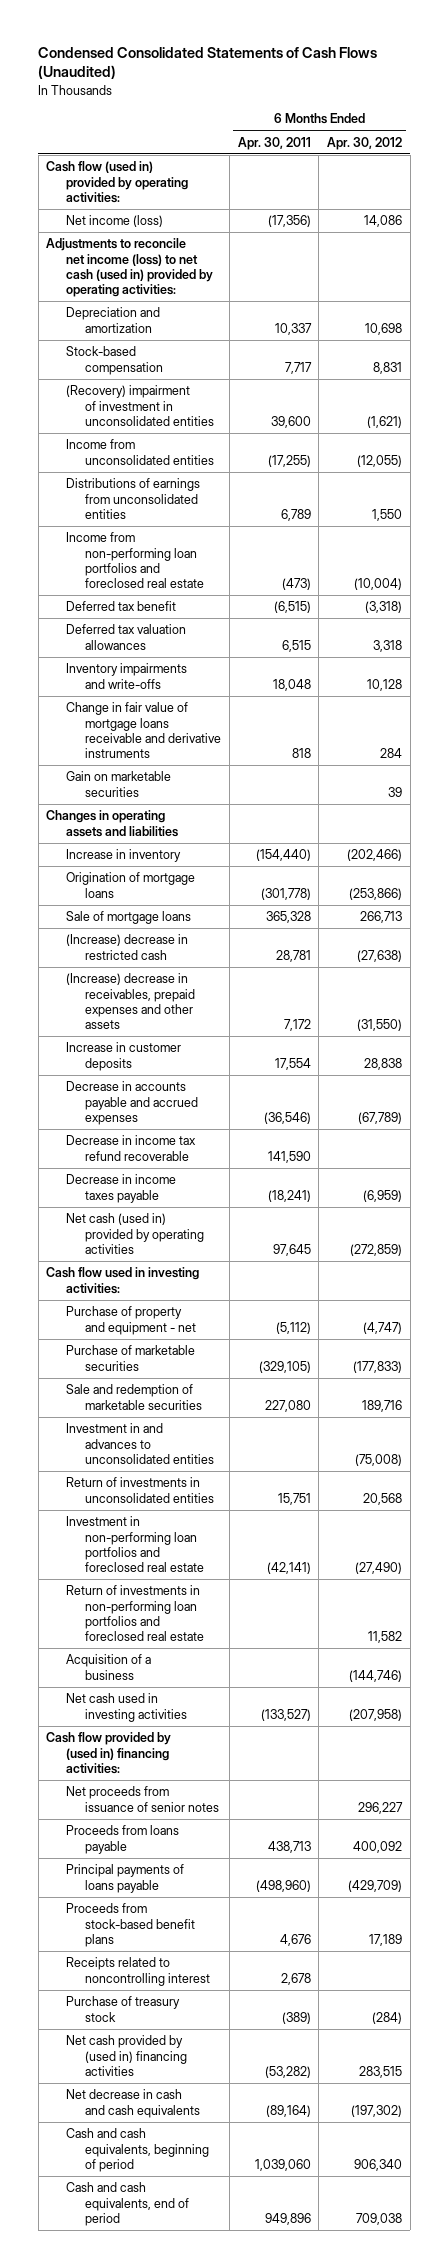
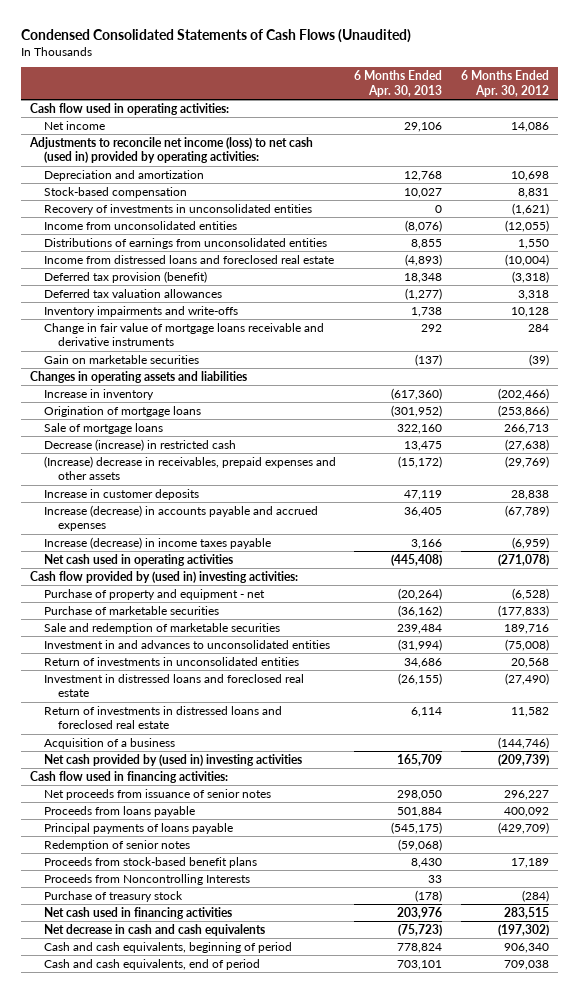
[237,136,311,150] Apr. 30, 2011 -> none
none -> [354,70,443,97] 6 Months Ended Apr. 30, 2013
[46,161,188,203] Cash flow (used in) provided by operating activities: -> [30,102,230,115] Cash flow used in operating activities:
[65,215,163,228] Net income (loss) -> [43,120,105,130] Net income
[65,385,215,426] (Recovery) impairment of investment in unconsolidated entities -> [43,203,312,215] Recovery of investments in unconsolidated entities
[65,532,205,589] Income from non-performing loan portfolios and foreclosed real estate -> [43,254,334,264] Income from distressed loans and foreclosed real estate
[65,601,176,612] Deferred tax benefit -> [43,270,207,283] Deferred tax provision (benefit)
[387,786,402,797] 39 -> [528,353,549,366] (39)
[65,934,188,960] (Increase) decrease in restricted cash -> [43,438,236,451] Decrease (increase) in restricted cash
[356,1019,402,1032] (31,550) -> [504,455,549,468] (29,769)
[65,1135,196,1161] Decrease in income tax refund recoverable -> none
[65,1081,199,1125] Decrease in accounts payable and accrued expenses -> [43,504,318,532] Increase (decrease) in accounts payable and accrued expenses
[65,1174,176,1203] Decrease in income taxes payable -> [43,536,271,549] Increase (decrease) in income taxes payable
[65,1213,205,1254] Net cash (used in) provided by operating activities -> [43,553,233,566] Net cash used in operating activities
[349,1243,402,1256] (272,859) -> [497,553,549,566] (271,078)
[46,1267,200,1294] Cash flow used in investing activities: -> [30,570,299,583] Cash flow provided by (used in) investing activities:
[362,1321,402,1334] (4,747) -> [511,587,549,600] (6,528)
[65,1516,205,1573] Investment in non-performing loan portfolios and foreclosed real estate -> [43,673,304,698] Investment in distressed loans and foreclosed real estate
[65,1585,205,1642] Return of investments in non-performing loan portfolios and foreclosed real estate -> [43,705,282,730] Return of investments in distressed loans and foreclosed real estate
[65,1693,188,1722] Net cash used in investing activities -> [43,753,302,766] Net cash provided by (used in) investing activities
[348,1708,402,1721] (207,958) -> [497,753,549,766] (209,739)
[46,1732,172,1774] Cash flow provided by (used in) financing activities: -> [30,770,229,783] Cash flow used in financing activities:
none -> [43,839,190,851] Redemption of senior notes
[65,1957,211,1986] Receipts related to noncontrolling interest -> [43,873,250,885] Proceeds from Noncontrolling Interests
[65,2035,188,2076] Net cash provided by (used in) financing activities -> [43,906,232,919] Net cash used in financing activities

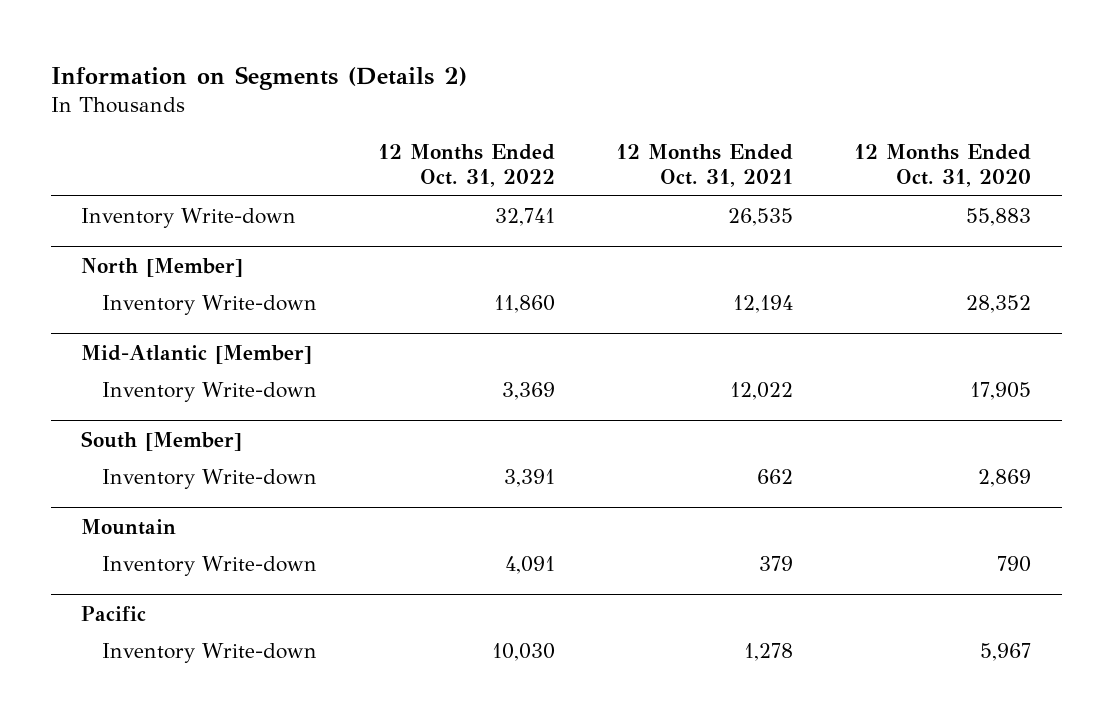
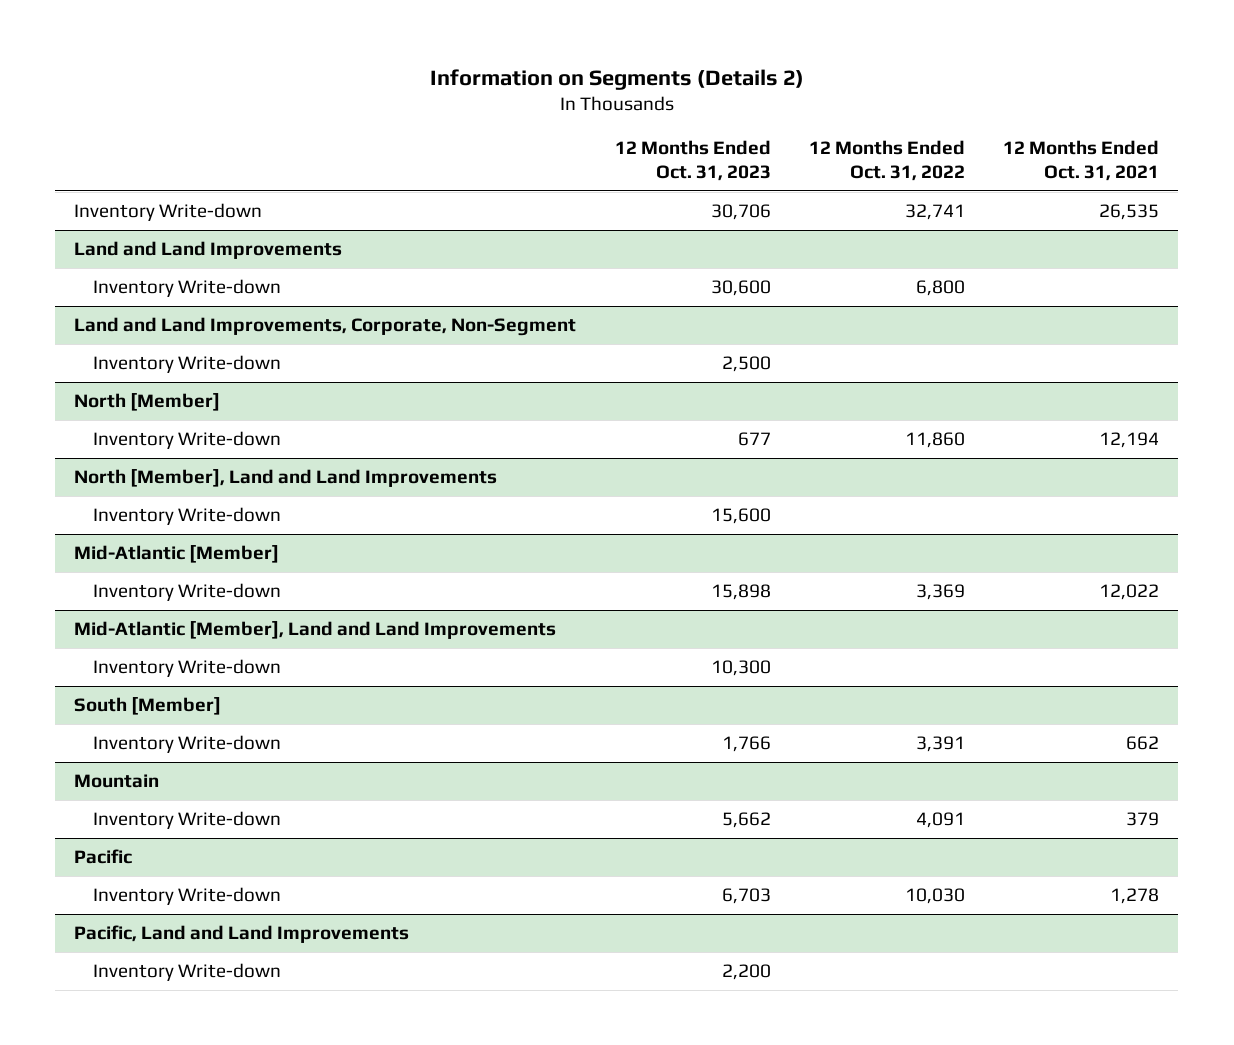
[854,143,1032,188] 12 Months Ended Oct. 31, 2020 -> none
none -> [614,140,771,181] 12 Months Ended Oct. 31, 2023
none -> [74,241,343,260] Land and Land Improvements
none -> [92,279,281,298] Inventory Write-down
none -> [74,317,577,337] Land and Land Improvements, Corporate, Non-Segment
none -> [92,355,281,374] Inventory Write-down
none -> [74,469,498,488] North [Member], Land and Land Improvements
none -> [92,507,281,526] Inventory Write-down
none -> [74,621,557,640] Mid-Atlantic [Member], Land and Land Improvements
none -> [92,659,281,678] Inventory Write-down
none -> [74,925,410,944] Pacific, Land and Land Improvements
none -> [92,963,281,982] Inventory Write-down

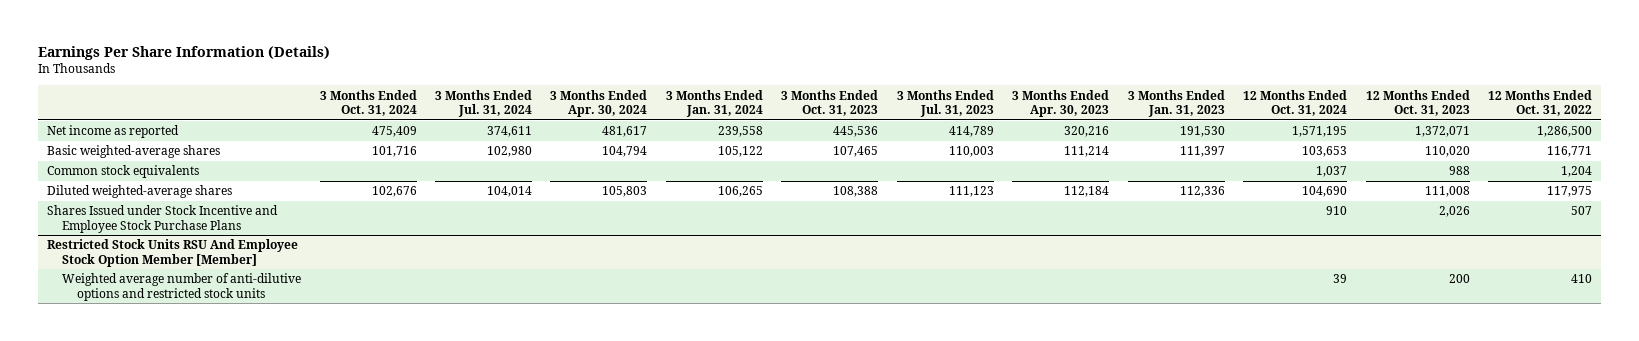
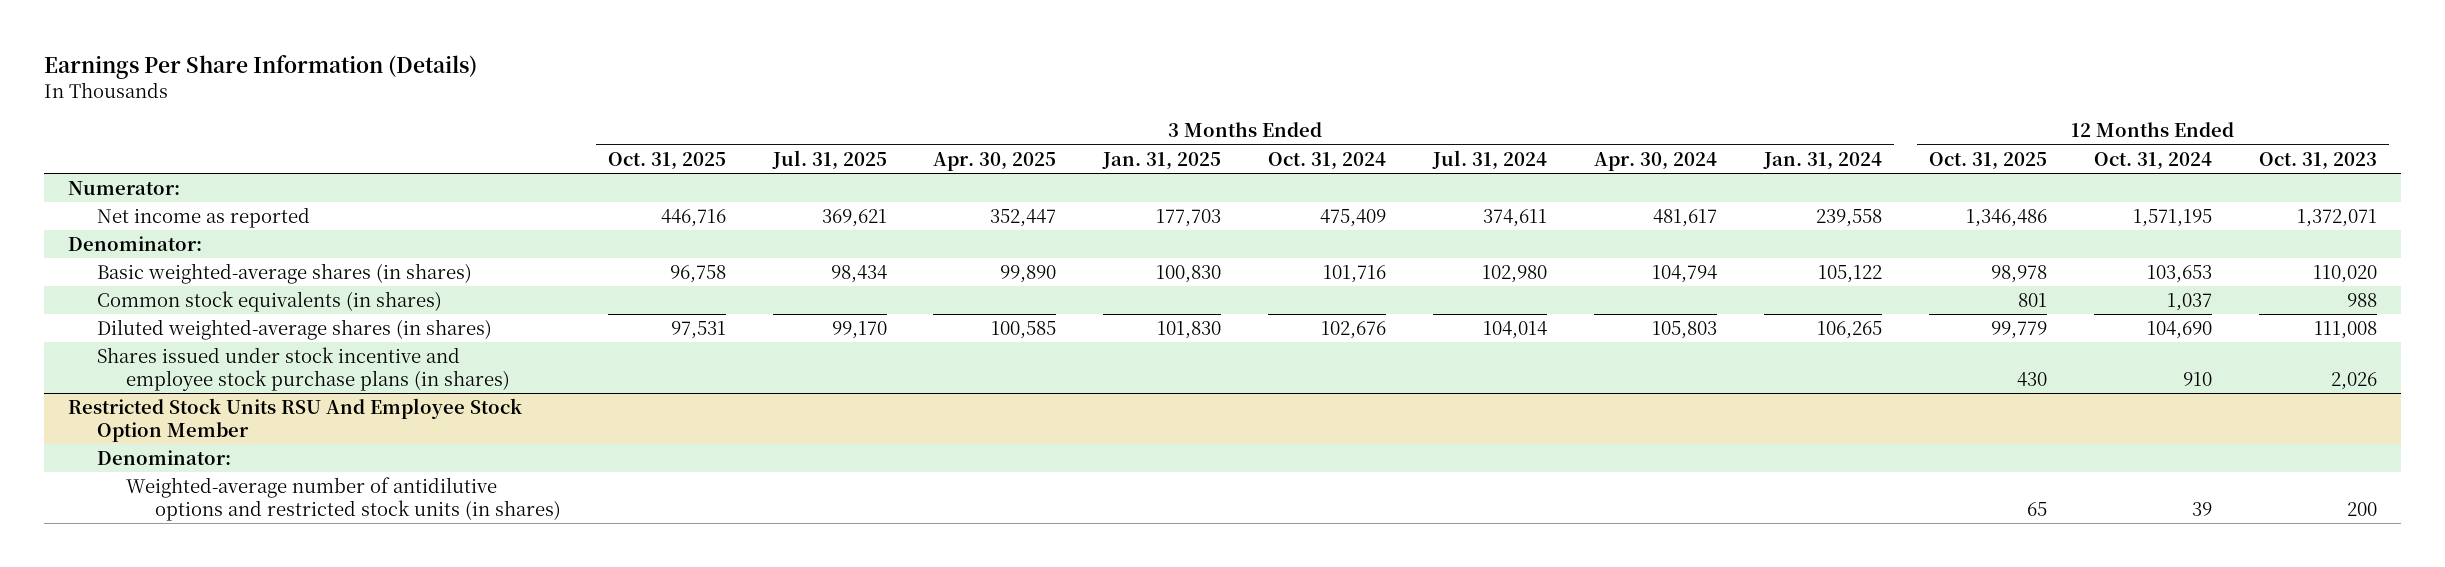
[781,89,879,117] 3 Months Ended Oct. 31, 2023 -> none
[896,89,994,118] 3 Months Ended Jul. 31, 2023 -> none
[1012,89,1110,118] 3 Months Ended Apr. 30, 2023 -> none
[1127,89,1225,118] 3 Months Ended Jan. 31, 2023 -> none
[1488,89,1593,117] 12 Months Ended Oct. 31, 2022 -> none
none -> [607,151,726,170] Oct. 31, 2025
none -> [771,149,887,170] Jul. 31, 2025
none -> [933,151,1057,171] Apr. 30, 2025
none -> [1102,151,1222,170] Jan. 31, 2025
none -> [1929,151,2048,170] Oct. 31, 2025
none -> [67,180,180,195] Numerator:
none -> [67,235,202,251] Denominator:
[46,145,220,159] Basic weighted-average shares -> [96,262,472,284] Basic weighted-average shares (in shares)
[46,165,199,179] Common stock equivalents -> [96,290,442,312] Common stock equivalents (in shares)
[46,185,232,199] Diluted weighted-average shares -> [96,318,492,340] Diluted weighted-average shares (in shares)
[46,205,278,234] Shares Issued under Stock Incentive and Employee Stock Purchase Plans -> [96,346,510,391] Shares issued under stock incentive and employee stock purchase plans (in shares)
[46,239,298,268] Restricted Stock Units RSU And Employee Stock Option Member [Member] -> [67,397,522,442] Restricted Stock Units RSU And Employee Stock Option Member
none -> [96,449,231,465] Denominator:
[62,273,302,302] Weighted average number of anti-dilutive options and restricted stock units -> [125,476,561,521] Weighted-average number of antidilutive options and restricted stock units (in shares)

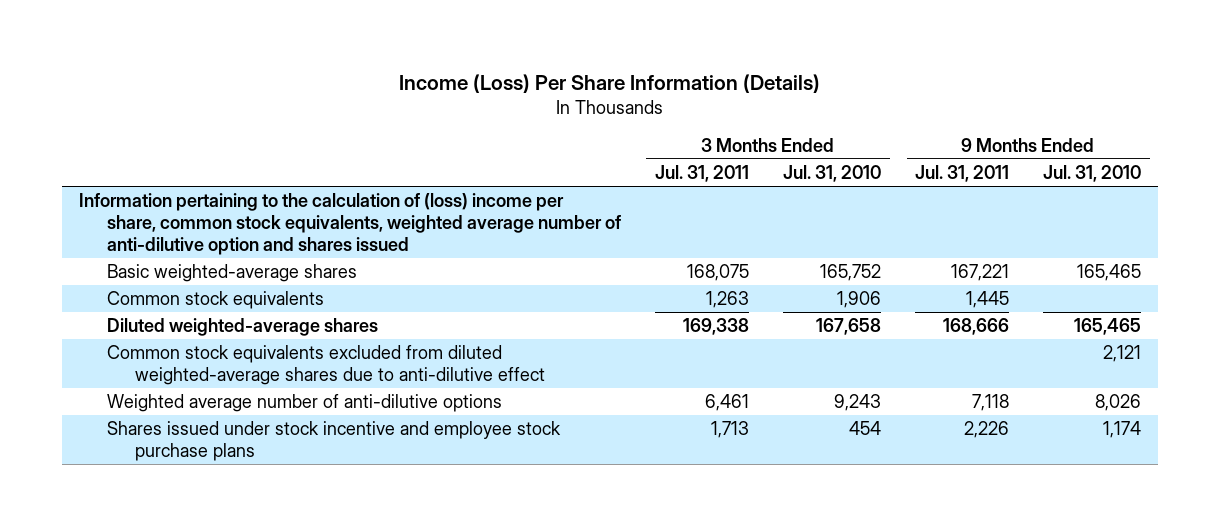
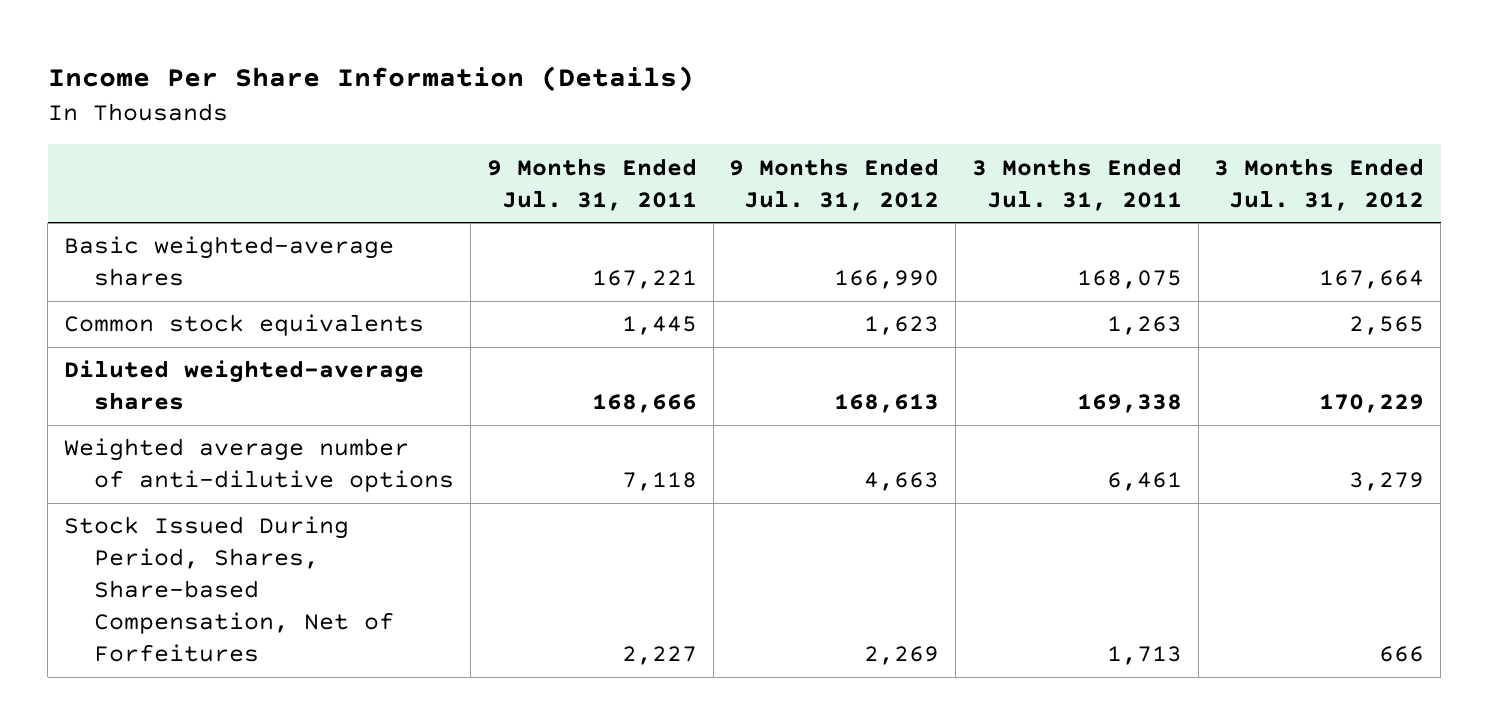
[399,73,821,93] Income (Loss) Per Share Information (Details) -> [47,66,694,93] Income Per Share Information (Details)
[783,164,882,182] Jul. 31, 2010 -> none
[1043,164,1142,182] Jul. 31, 2010 -> none
none -> [729,157,940,211] 9 Months Ended Jul. 31, 2012
none -> [1214,157,1425,211] 3 Months Ended Jul. 31, 2012
[79,193,621,255] Information pertaining to the calculation of (loss) income per share, common stock equivalents, weighted average number of anti-dilutive option and shares issued -> none
[106,345,545,386] Common stock equivalents excluded from diluted weighted-average shares due to anti-dilutive effect -> none
[106,421,561,462] Shares issued under stock incentive and employee stock purchase plans -> none
none -> [63,516,395,663] Stock Issued During Period, Shares, Share-based Compensation, Net of Forfeitures

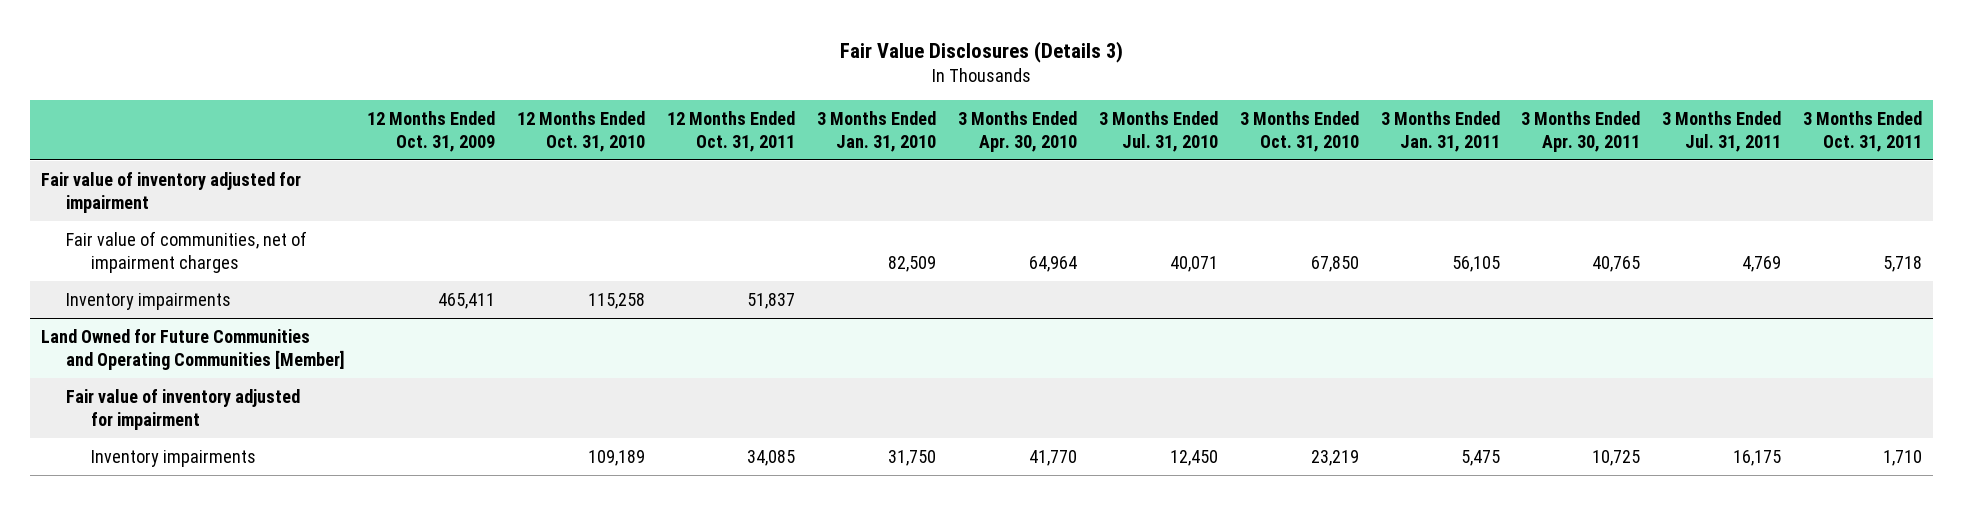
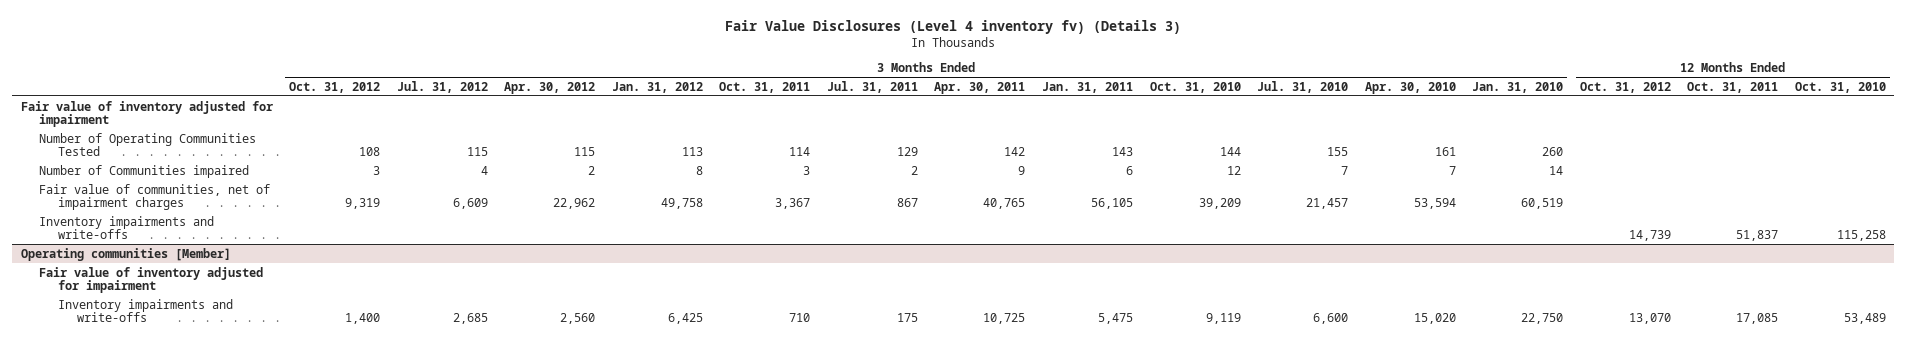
[839,40,1123,63] Fair Value Disclosures (Details 3) -> [725,19,1182,34] Fair Value Disclosures (Level 4 inventory fv) (Details 3)
[366,111,495,152] 12 Months Ended Oct. 31, 2009 -> none
none -> [289,81,381,93] Oct. 31, 2012
none -> [396,80,488,93] Jul. 31, 2012
none -> [504,81,596,94] Apr. 30, 2012
none -> [611,81,703,93] Jan. 31, 2012
none -> [1579,81,1671,93] Oct. 31, 2012
[41,328,345,370] Land Owned for Future Communities and Operating Communities [Member] -> none
none -> [39,132,257,157] Number of Operating Communities Tested
none -> [39,164,250,178] Number of Communities impaired
[887,255,936,272] 82,509 -> [1521,198,1564,210] 60,519
[1028,255,1077,272] 64,964 -> [1413,198,1456,210] 53,594
[1169,255,1218,272] 40,071 -> [1306,198,1349,210] 21,457
[1310,255,1359,272] 67,850 -> [1198,198,1241,210] 39,209
[1742,255,1782,272] 4,769 -> [896,198,918,208] 867
[1883,255,1923,272] 5,718 -> [775,198,811,210] 3,367
[65,292,231,310] Inventory impairments -> [39,215,215,240] Inventory impairments and write-offs
none -> [20,247,231,261] Operating communities [Member]
[90,449,256,467] Inventory impairments -> [58,298,234,323] Inventory impairments and write-offs
[587,449,645,466] 109,189 -> [1843,313,1886,325] 53,489
[746,449,795,466] 34,085 -> [1736,313,1779,325] 17,085
[887,449,936,466] 31,750 -> [1521,313,1564,325] 22,750
[1028,449,1077,466] 41,770 -> [1413,313,1456,325] 15,020
[1169,449,1218,466] 12,450 -> [1313,313,1349,325] 6,600
[1310,449,1359,466] 23,219 -> [1205,313,1241,325] 9,119
[1733,449,1782,466] 16,175 -> [896,313,918,323] 175
[1883,449,1923,466] 1,710 -> [789,313,811,323] 710

